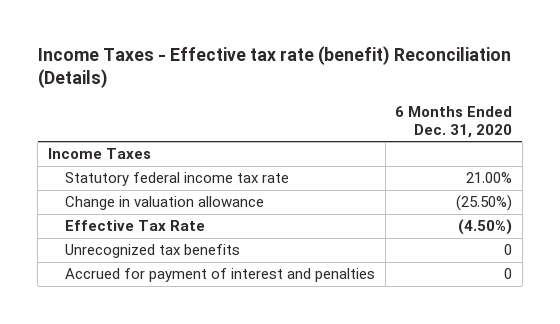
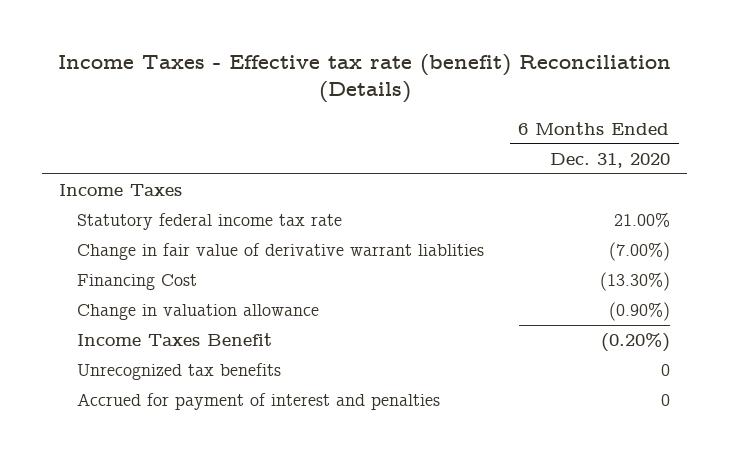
none -> [76,243,484,261] Change in fair value of derivative warrant liablities
none -> [76,274,197,291] Financing Cost
[456,195,513,212] (25.50%) -> [608,302,670,322] (0.90%)
[65,220,206,232] Effective Tax Rate -> [76,333,272,347] Income Taxes Benefit
[458,219,513,236] (4.50%) -> [600,333,670,353] (0.20%)

